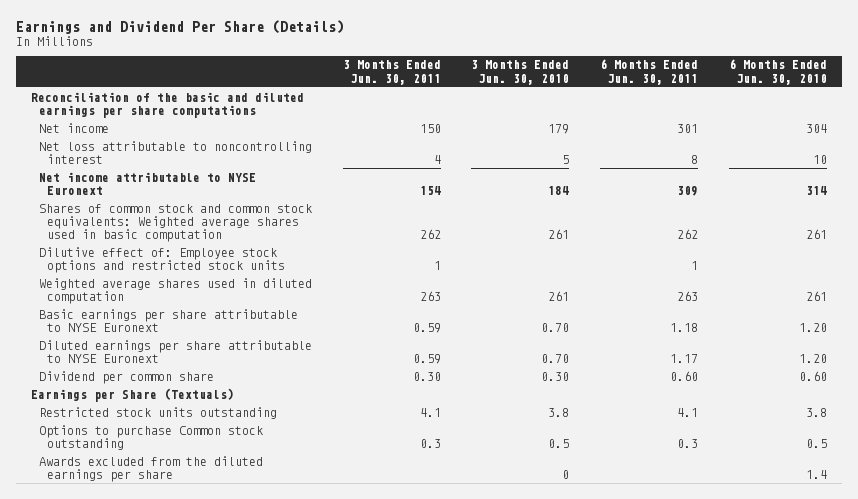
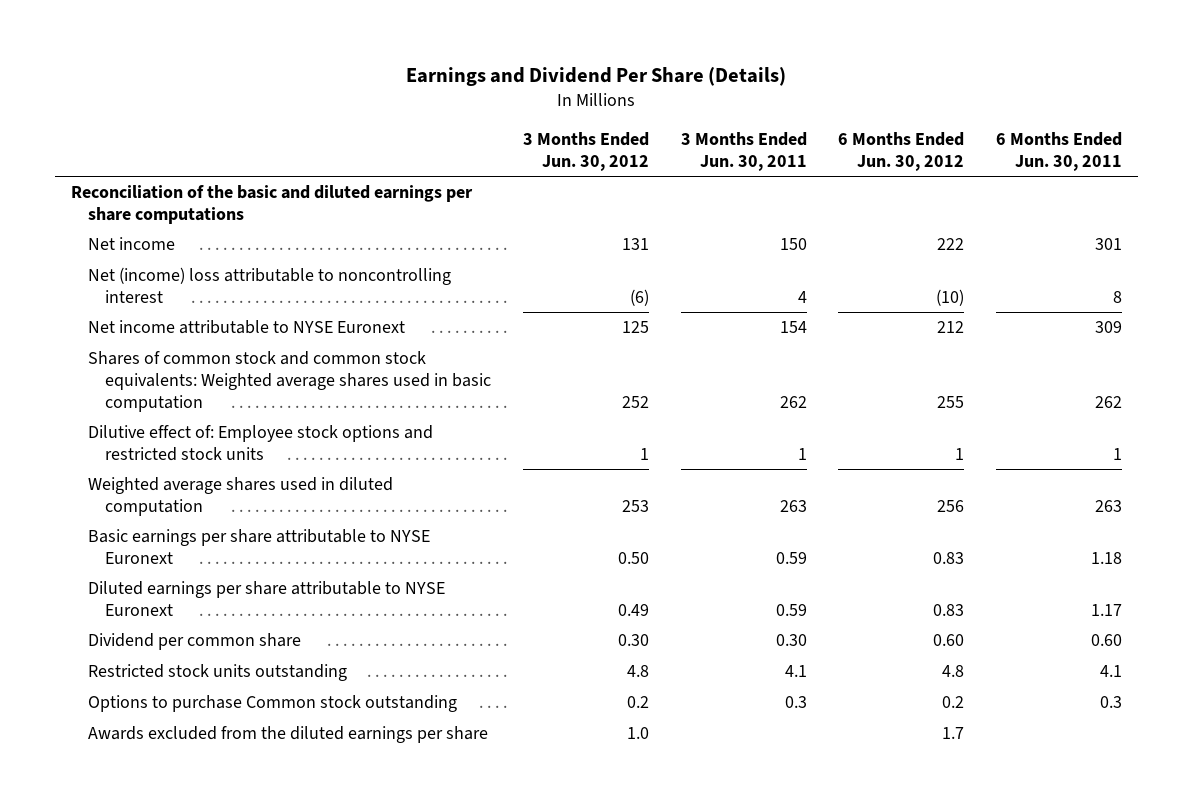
[471,60,570,85] 3 Months Ended Jun. 30, 2010 -> none
[728,59,827,85] 6 Months Ended Jun. 30, 2010 -> none
none -> [522,132,649,172] 3 Months Ended Jun. 30, 2012
none -> [838,132,965,172] 6 Months Ended Jun. 30, 2012
[39,140,313,164] Net loss attributable to noncontrolling interest -> [87,267,451,303] Net (income) loss attributable to noncontrolling interest
[31,387,235,402] Earnings per Share (Textuals) -> none

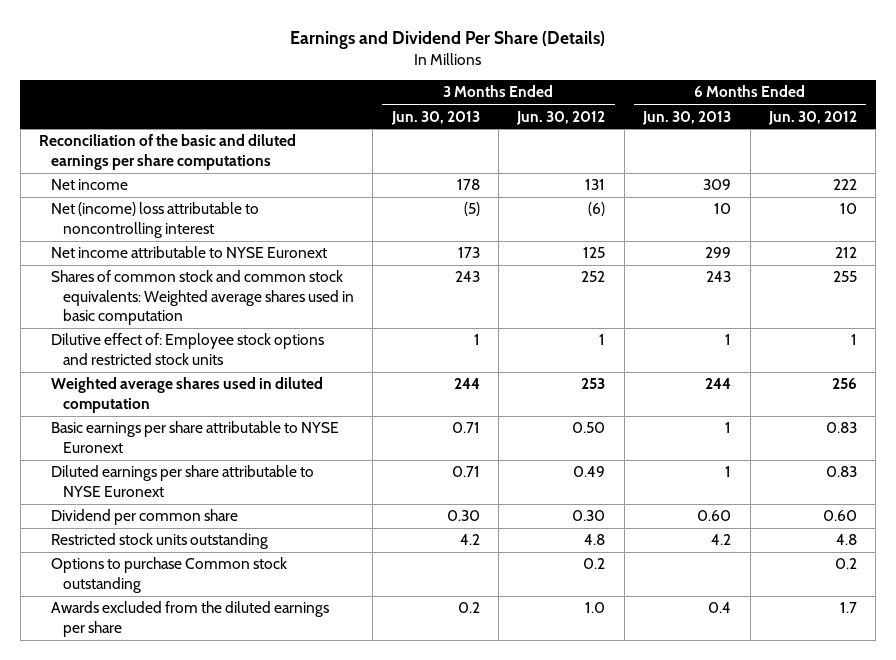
[680,132,807,172] 3 Months Ended Jun. 30, 2011 -> none
[996,132,1123,172] 6 Months Ended Jun. 30, 2011 -> none
none -> [390,110,480,125] Jun. 30, 2013
none -> [642,110,732,125] Jun. 30, 2013
[936,288,965,306] (10) -> [839,203,857,215] 10

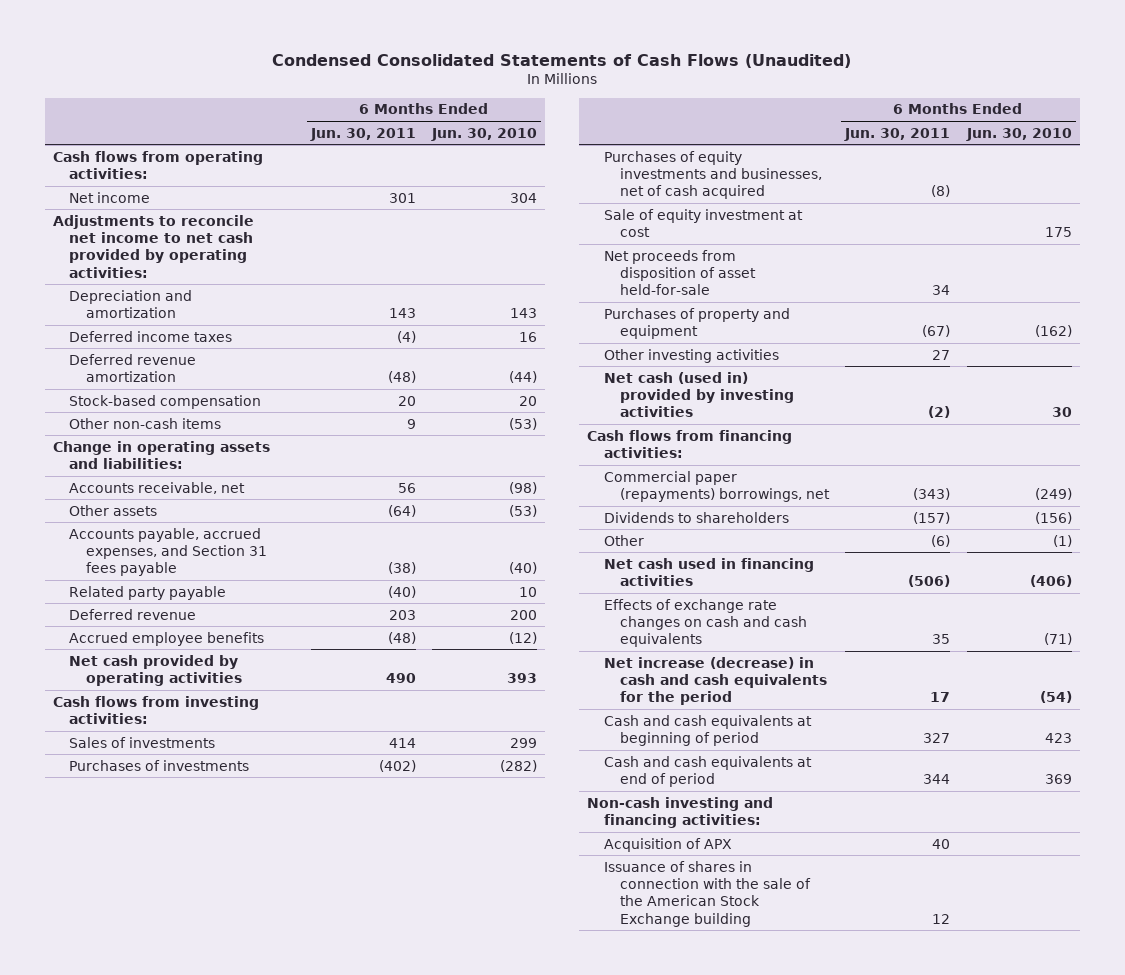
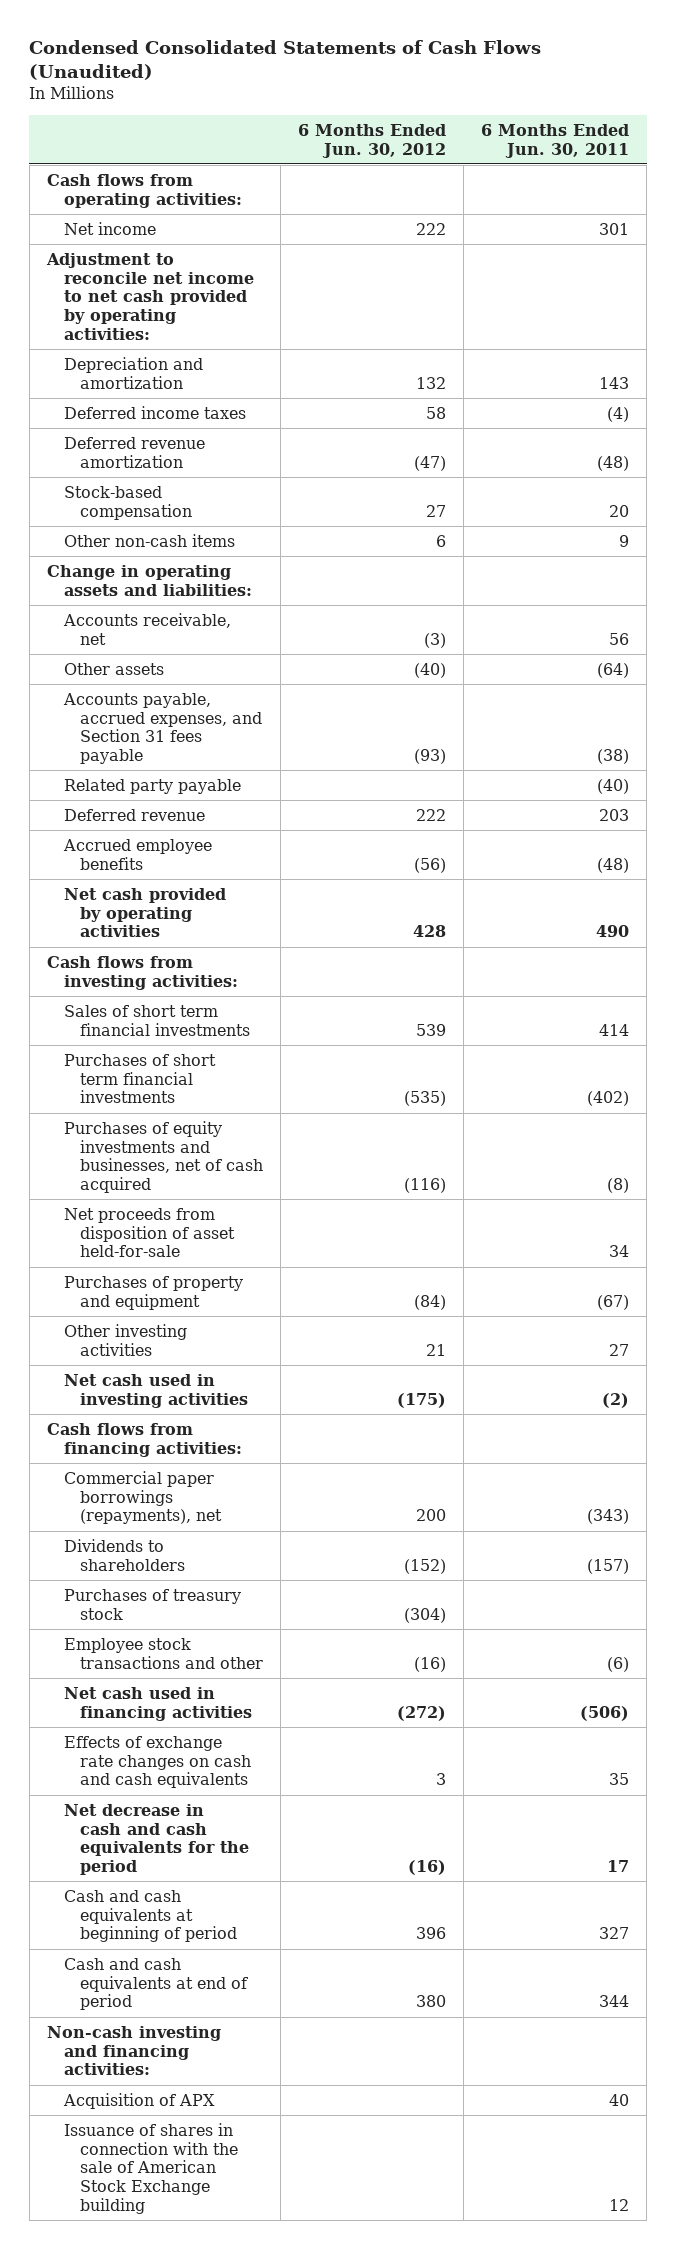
[431,127,538,141] Jun. 30, 2010 -> none
none -> [298,123,447,158] 6 Months Ended Jun. 30, 2012
[53,214,255,278] Adjustments to reconcile net income to net cash provided by operating activities: -> [45,252,254,341] Adjustment to reconcile net income to net cash provided by operating activities:
[69,736,216,748] Sales of investments -> [63,1004,251,1036] Sales of short term financial investments
[69,759,250,771] Purchases of investments -> [63,1053,216,1104] Purchases of short term financial investments
[603,208,803,237] Sale of equity investment at cost -> none
[603,371,794,418] Net cash (used in) provided by investing activities -> [63,1373,249,1408] Net cash used in investing activities
[603,470,830,502] Commercial paper (repayments) borrowings, net -> [63,1470,223,1525] Commercial paper borrowings (repayments), net
none -> [63,1588,241,1620] Purchases of treasury stock
[603,534,644,546] Other -> [63,1637,264,1669] Employee stock transactions and other
[603,656,827,706] Net increase (decrease) in cash and cash equivalents for the period -> [63,1803,250,1876] Net decrease in cash and cash equivalents for the period
[603,860,811,927] Issuance of shares in connection with the sale of the American Stock Exchange building -> [63,2122,239,2215] Issuance of shares in connection with the sale of American Stock Exchange building

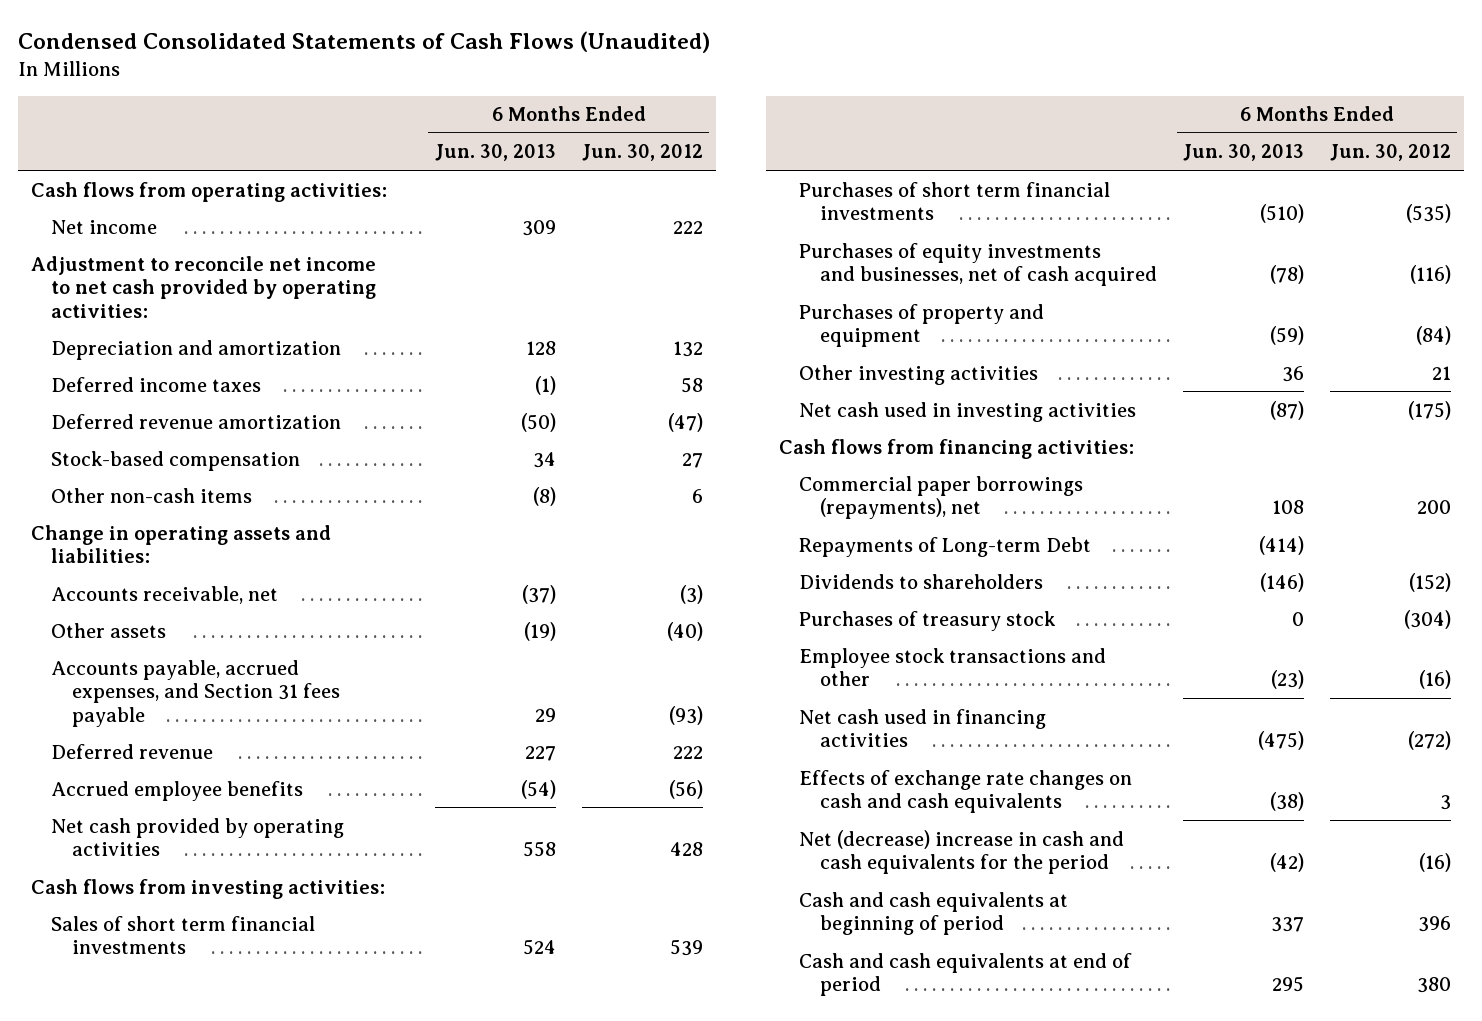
[481,123,630,158] 6 Months Ended Jun. 30, 2011 -> none
none -> [434,144,556,162] Jun. 30, 2013
[63,778,241,794] Related party payable -> none
[63,1207,236,1258] Net proceeds from disposition of asset held-for-sale -> none
none -> [799,536,1092,557] Repayments of Long-term Debt
[63,1803,250,1876] Net decrease in cash and cash equivalents for the period -> [799,829,1125,875] Net (decrease) increase in cash and cash equivalents for the period
[46,2025,221,2076] Non-cash investing and financing activities: -> none
[62,2092,215,2109] Acquisition of APX -> none
[63,2122,239,2215] Issuance of shares in connection with the sale of American Stock Exchange building -> none

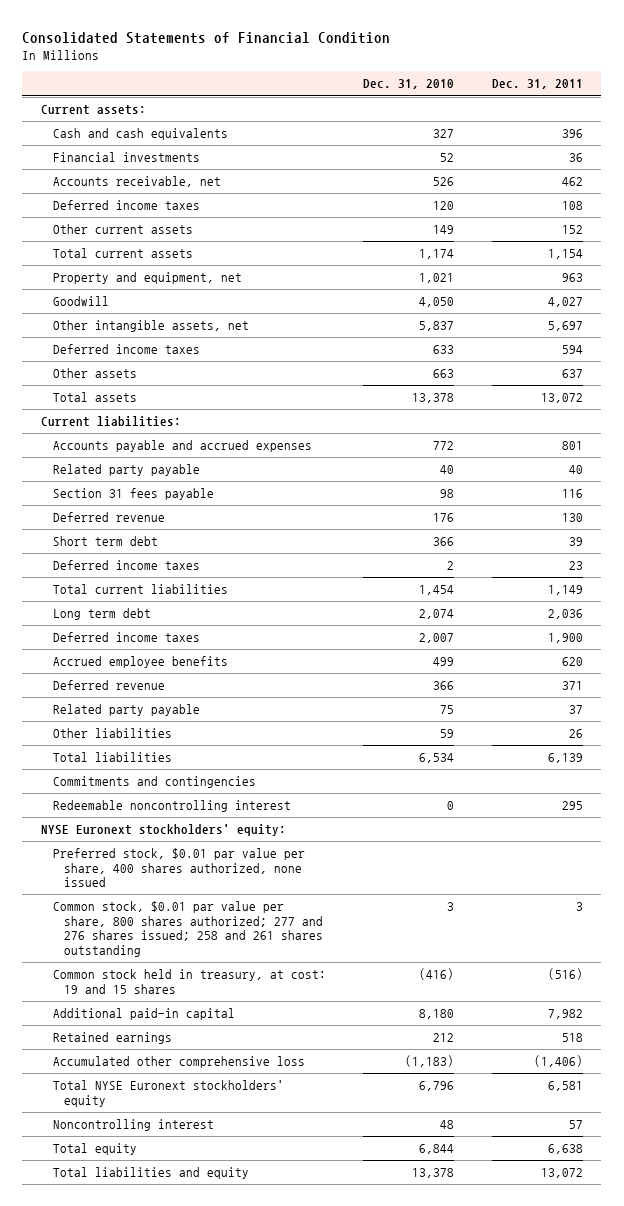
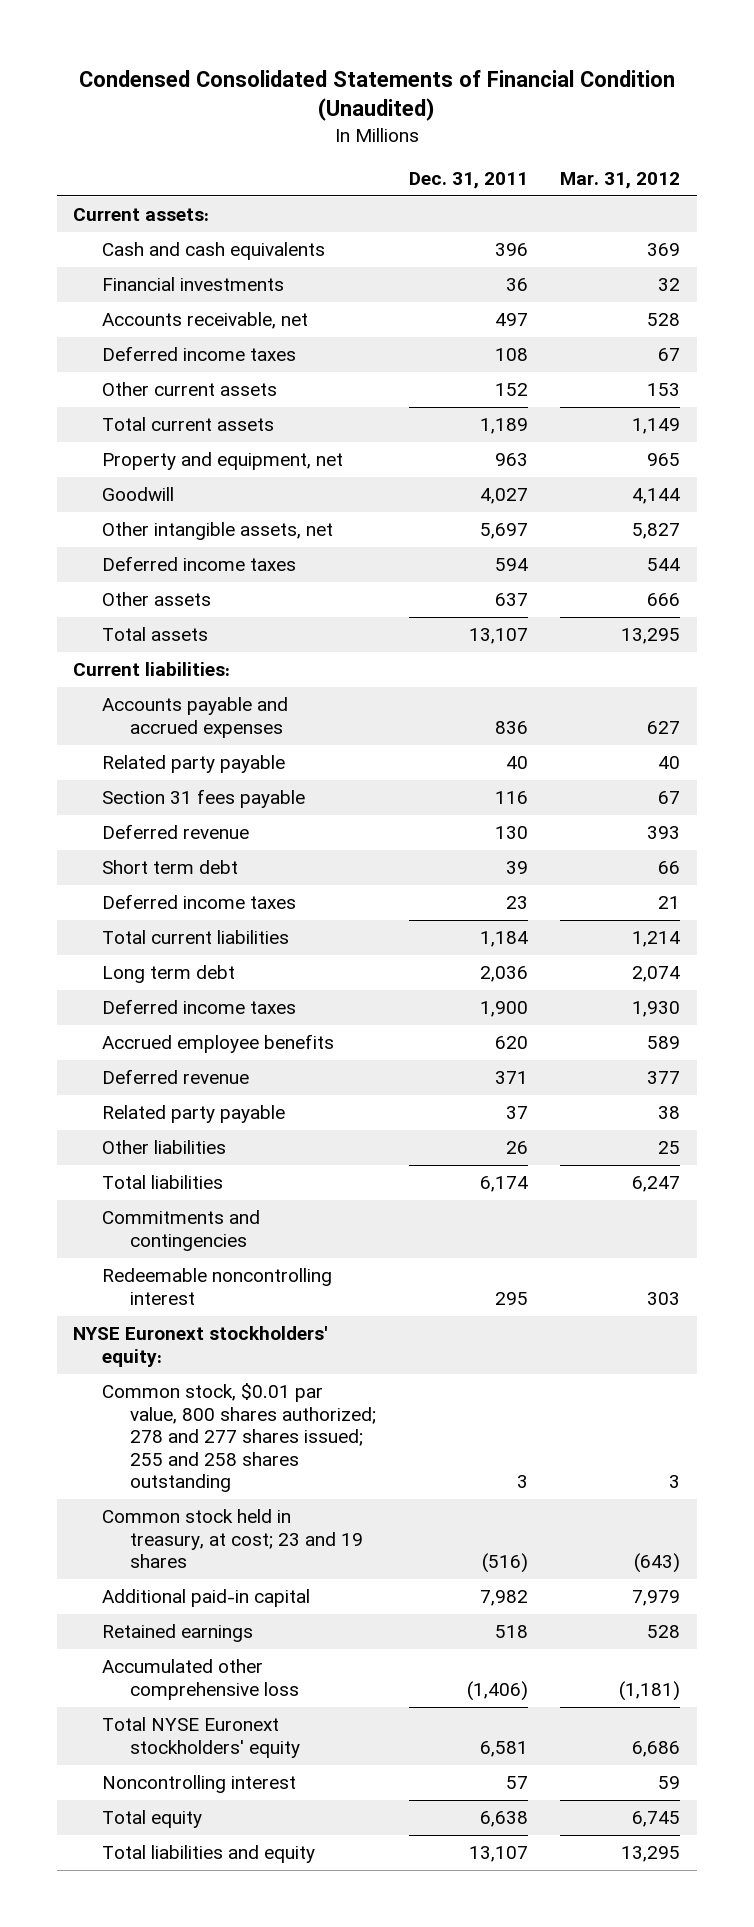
[22,31,391,44] Consolidated Statements of Financial Condition -> [78,69,675,121] Condensed Consolidated Statements of Financial Condition (Unaudited)
[363,79,455,90] Dec. 31, 2010 -> none
none -> [560,171,681,189] Mar. 31, 2012
[561,177,583,187] 462 -> [494,313,528,327] 497
[547,249,583,260] 1,154 -> [479,418,528,435] 1,189
[540,393,583,404] 13,072 -> [468,628,528,645] 13,107
[561,441,583,451] 801 -> [494,720,528,734] 836
[547,585,583,596] 1,149 -> [479,931,528,948] 1,184
[547,753,583,764] 6,139 -> [479,1176,528,1193] 6,174
[52,848,305,888] Preferred stock, $0.01 par value per share, 400 shares authorized, none issued -> none
[52,901,324,957] Common stock, $0.01 par value per share, 800 shares authorized; 277 and 276 shares issued; 258 and 261 shares outstanding -> [101,1383,376,1493] Common stock, $0.01 par value, 800 shares authorized; 278 and 277 shares issued; 255 and 258 shares outstanding
[52,969,326,994] Common stock held in treasury, at cost: 19 and 15 shares -> [101,1509,363,1569] Common stock held in treasury, at cost; 23 and 19 shares
[540,1168,583,1179] 13,072 -> [468,1846,528,1863] 13,107

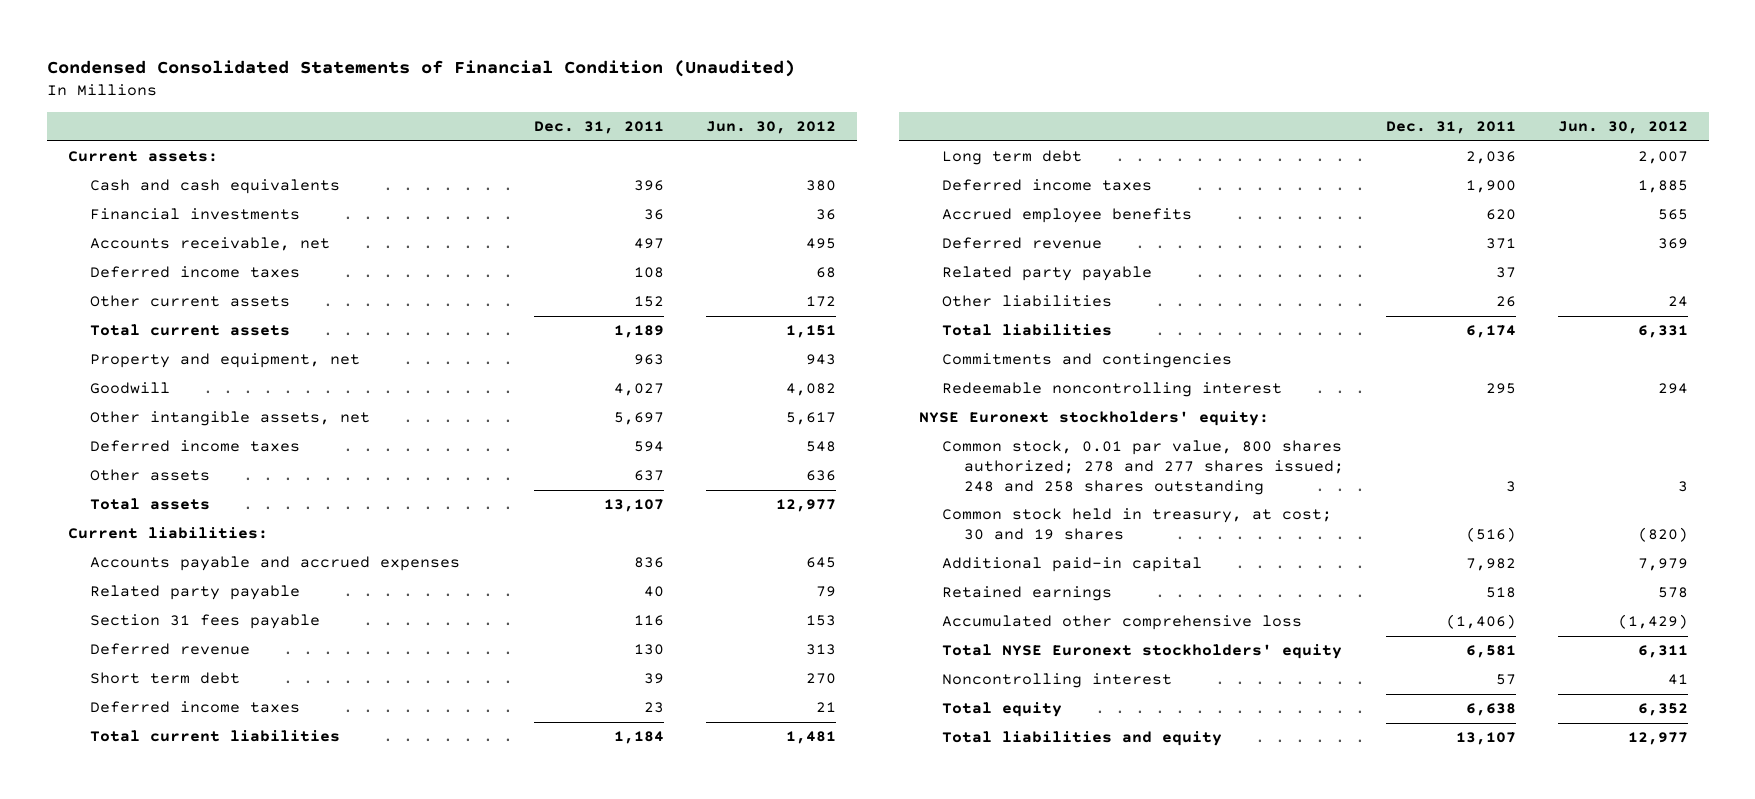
[560,171,681,189] Mar. 31, 2012 -> none
none -> [706,121,837,135] Jun. 30, 2012
[101,1383,376,1493] Common stock, $0.01 par value, 800 shares authorized; 278 and 277 shares issued; 255 and 258 shares outstanding -> [941,440,1344,495] Common stock, 0.01 par value, 800 shares authorized; 278 and 277 shares issued; 248 and 258 shares outstanding
[101,1509,363,1569] Common stock held in treasury, at cost; 23 and 19 shares -> [941,508,1332,541] Common stock held in treasury, at cost; 30 and 19 shares

